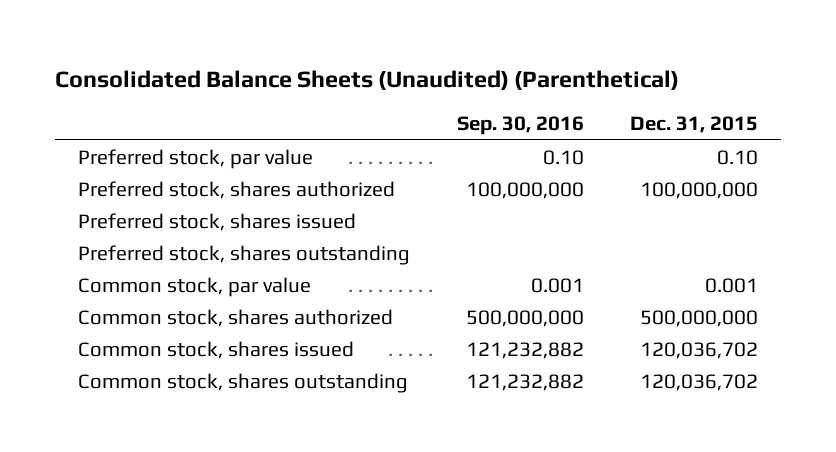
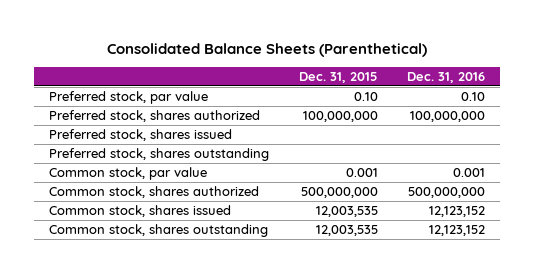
[54,69,679,90] Consolidated Balance Sheets (Unaudited) (Parenthetical) -> [107,43,428,58] Consolidated Balance Sheets (Parenthetical)
[456,116,584,136] Sep. 30, 2016 -> none
none -> [407,72,486,84] Dec. 31, 2016
[640,341,759,359] 120,036,702 -> [315,205,378,217] 12,003,535
[640,373,759,391] 120,036,702 -> [315,224,378,236] 12,003,535

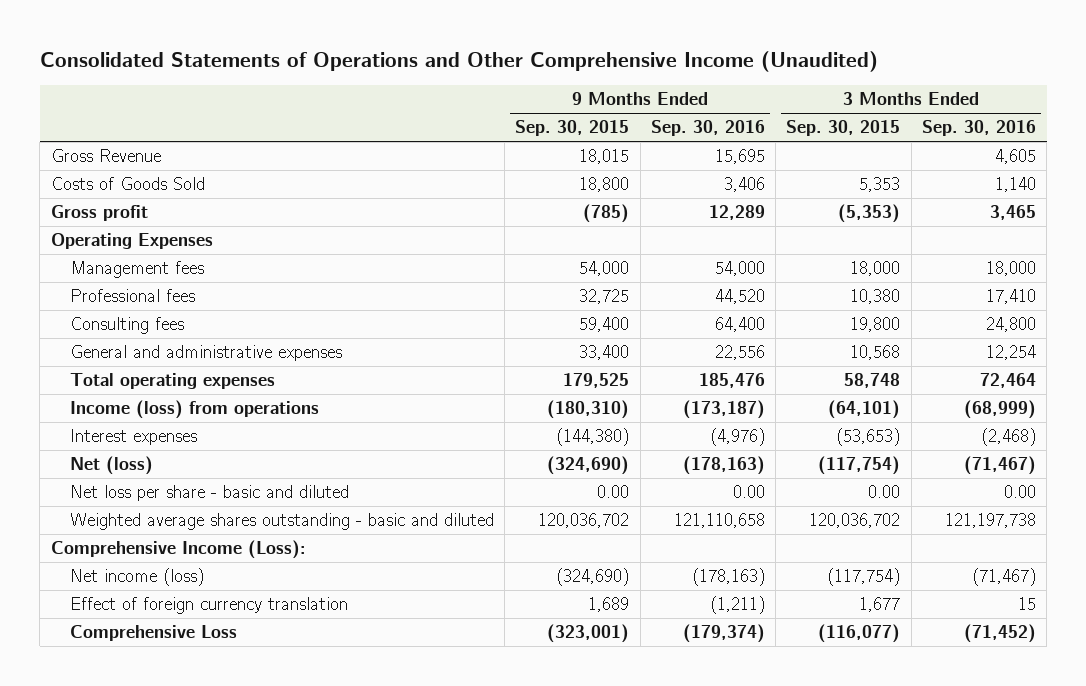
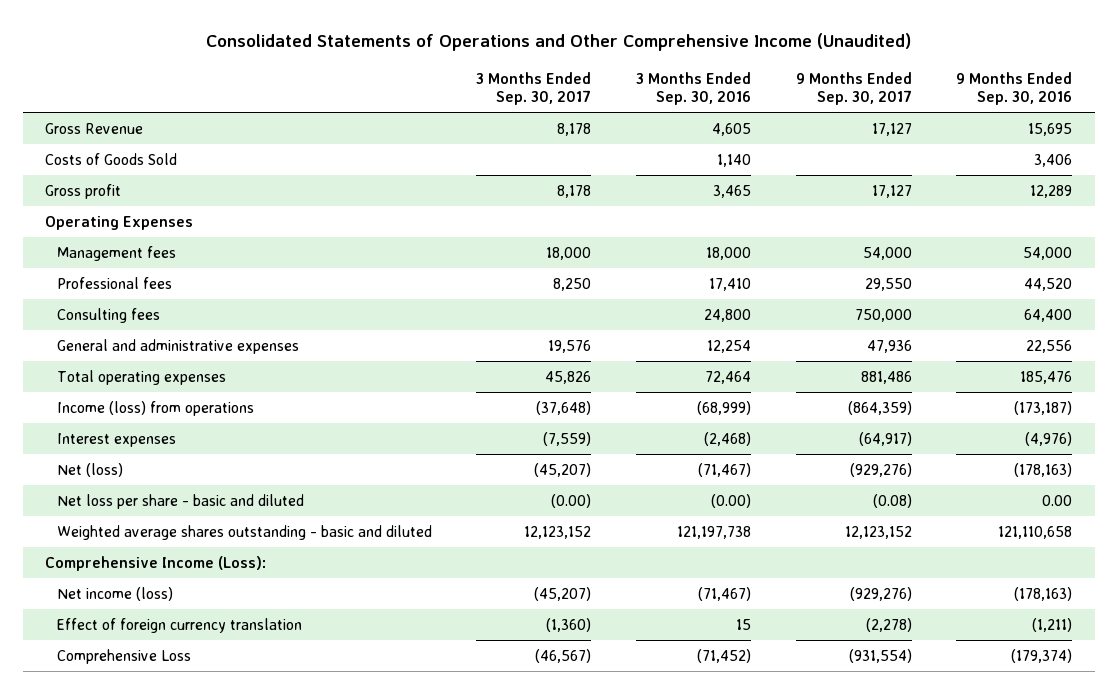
[515,120,630,137] Sep. 30, 2015 -> none
[786,120,901,137] Sep. 30, 2015 -> none
none -> [476,71,592,106] 3 Months Ended Sep. 30, 2017
none -> [795,71,912,106] 9 Months Ended Sep. 30, 2017
[1003,485,1036,499] 0.00 -> [711,493,752,508] (0.00)

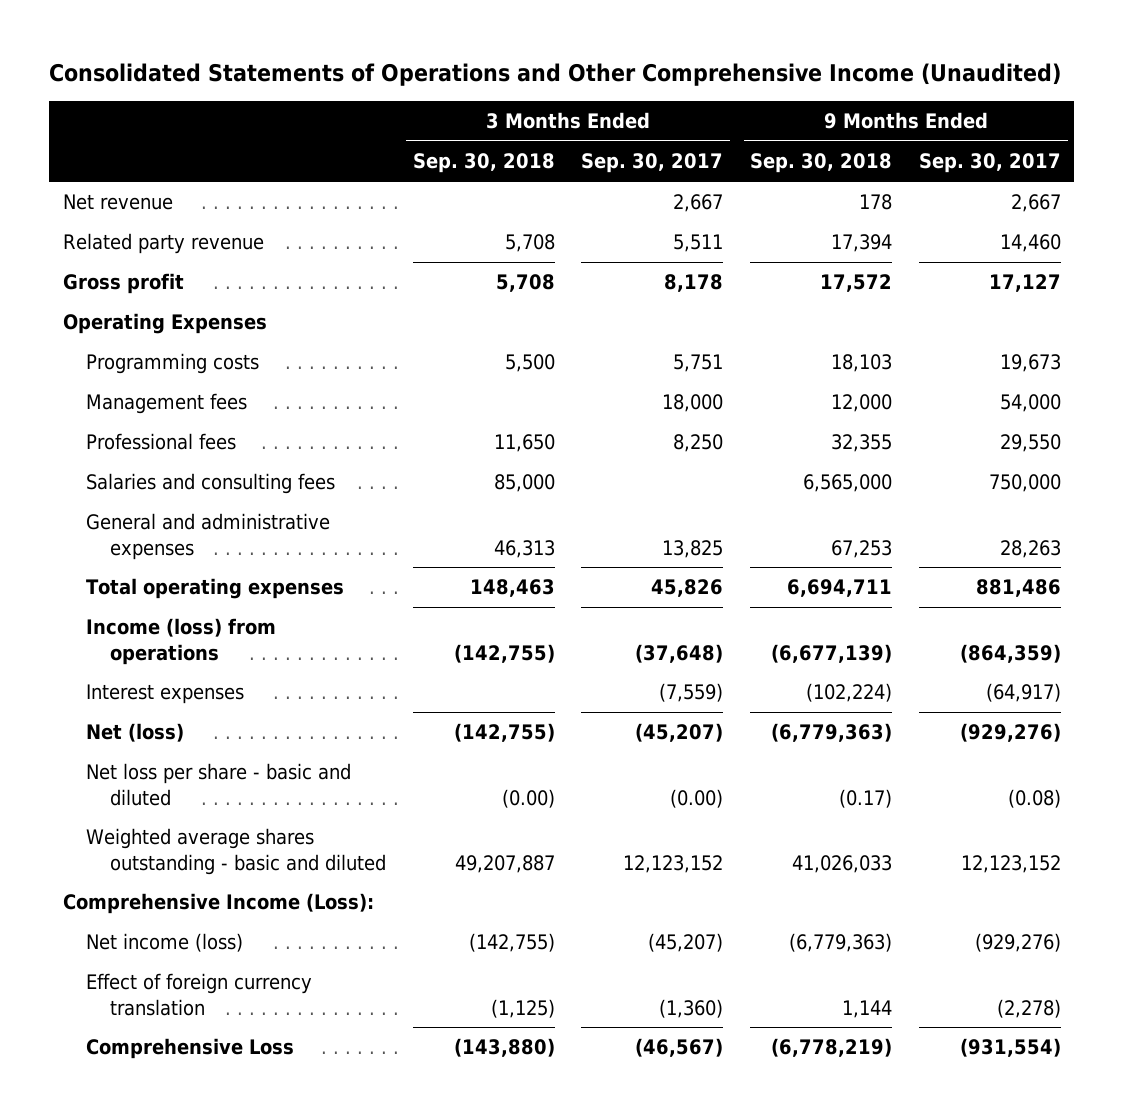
[636,71,752,106] 3 Months Ended Sep. 30, 2016 -> none
[956,71,1073,106] 9 Months Ended Sep. 30, 2016 -> none
none -> [412,153,555,174] Sep. 30, 2018
none -> [750,153,893,174] Sep. 30, 2018
[45,122,144,134] Gross Revenue -> none
[45,152,178,165] Costs of Goods Sold -> none
none -> [62,194,173,211] Net revenue
none -> [62,233,264,255] Related party revenue
none -> [86,353,260,375] Programming costs
[56,307,160,323] Consulting fees -> [86,473,336,495] Salaries and consulting fees
[548,339,592,353] 19,576 -> [662,539,724,558] 13,825
[866,339,912,353] 47,936 -> [999,539,1061,558] 28,263

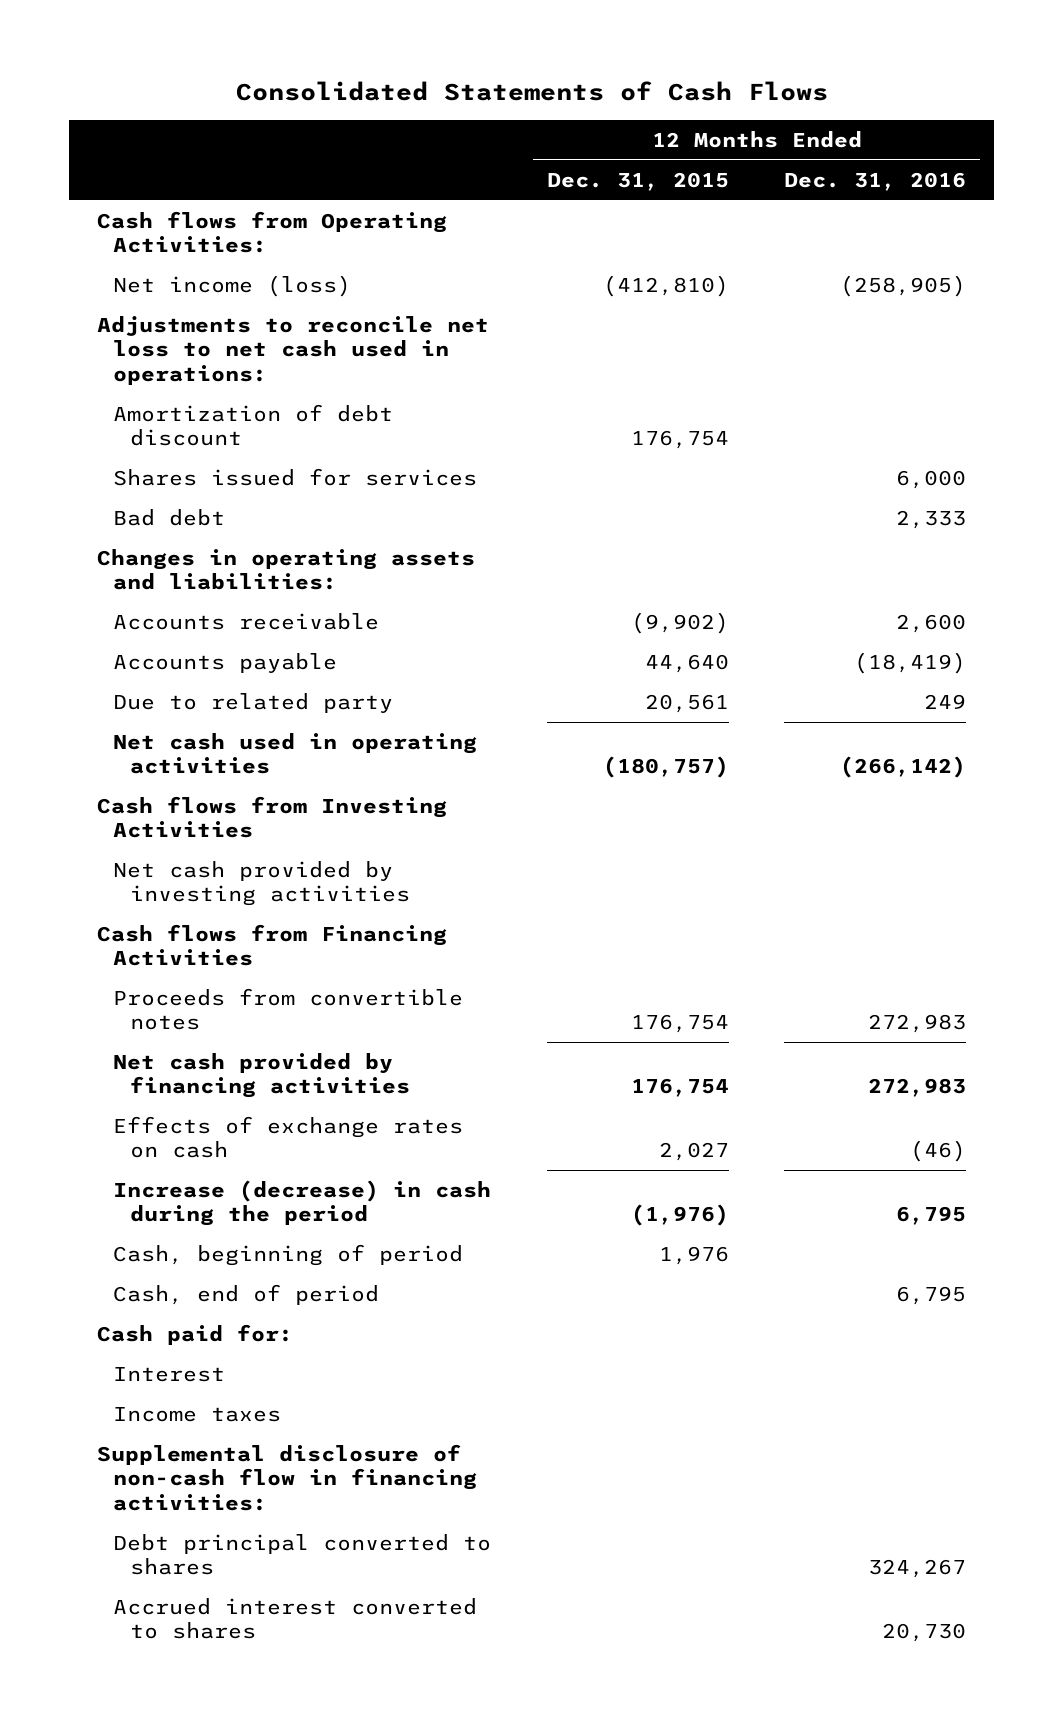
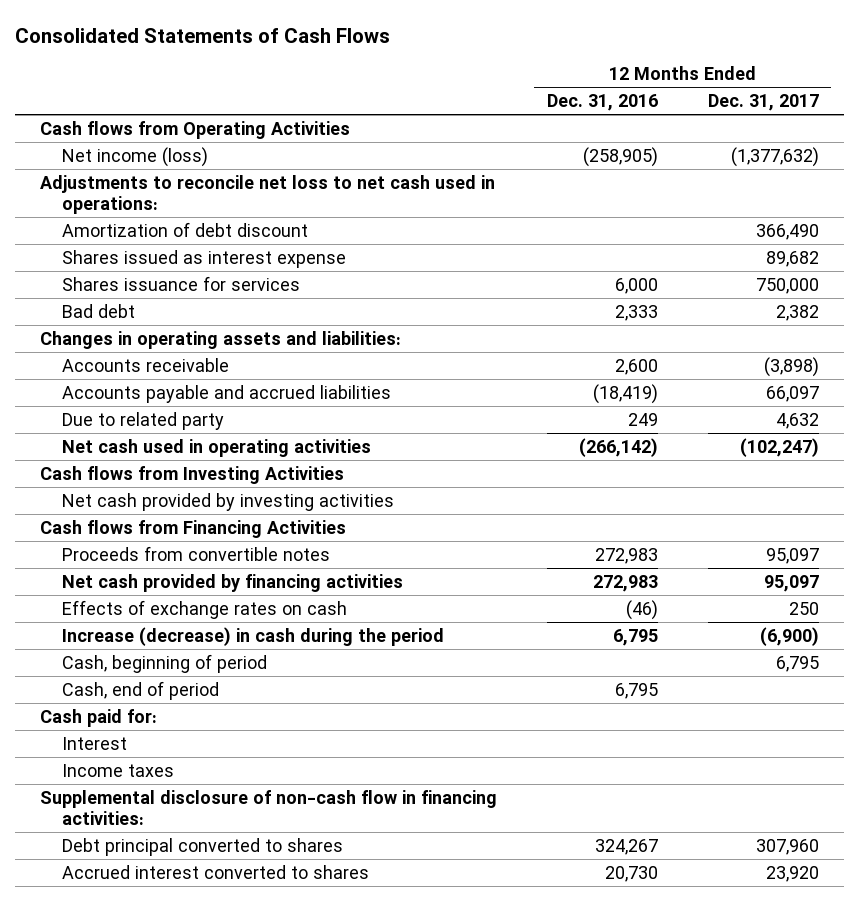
[546,171,729,191] Dec. 31, 2015 -> none
none -> [707,94,819,112] Dec. 31, 2017
[96,210,447,254] Cash flows from Operating Activities: -> [39,120,350,139] Cash flows from Operating Activities
none -> [61,249,346,268] Shares issued as interest expense
[113,467,478,486] Shares issued for services -> [61,275,300,291] Shares issuance for services
[113,652,338,673] Accounts payable -> [61,384,391,403] Accounts payable and accrued liabilities

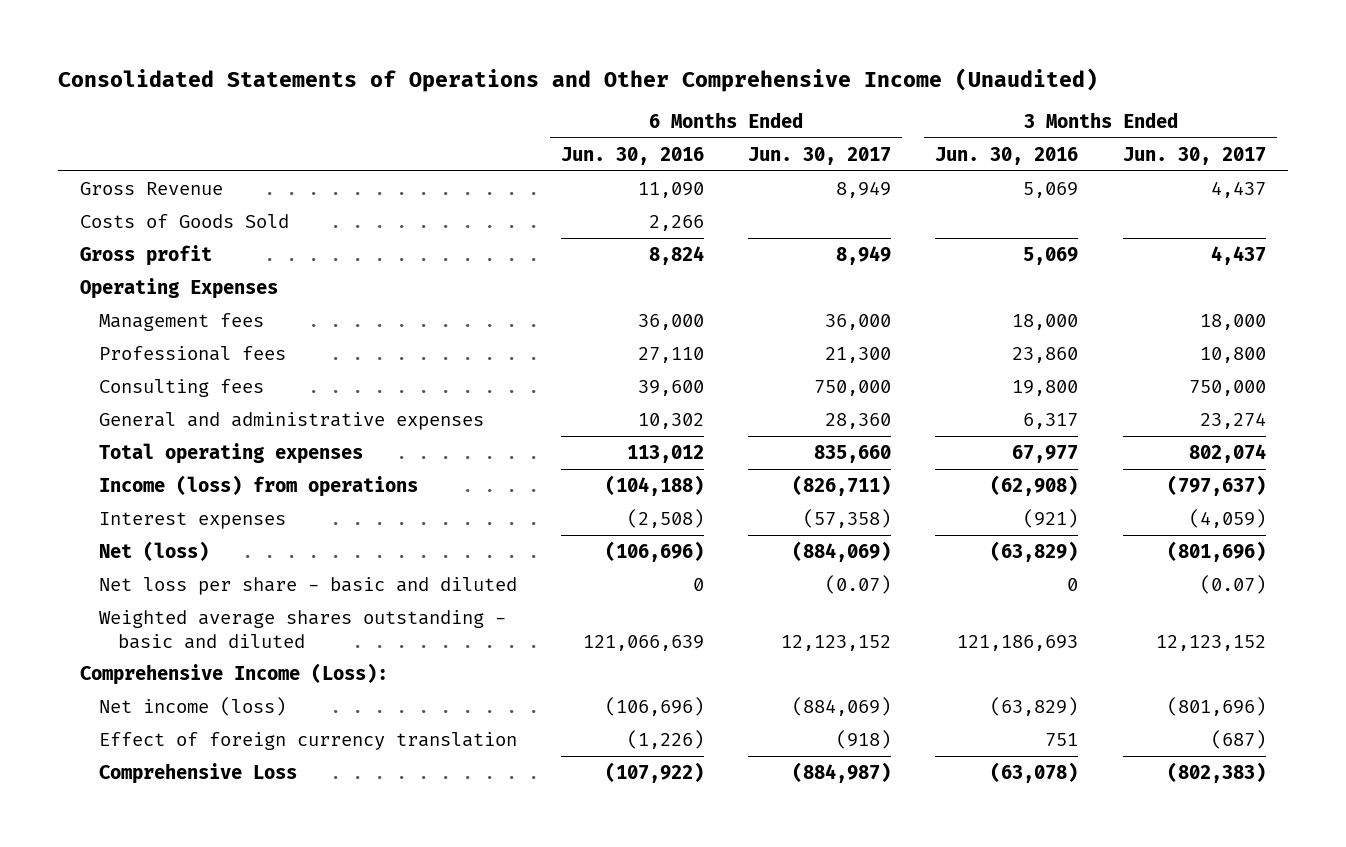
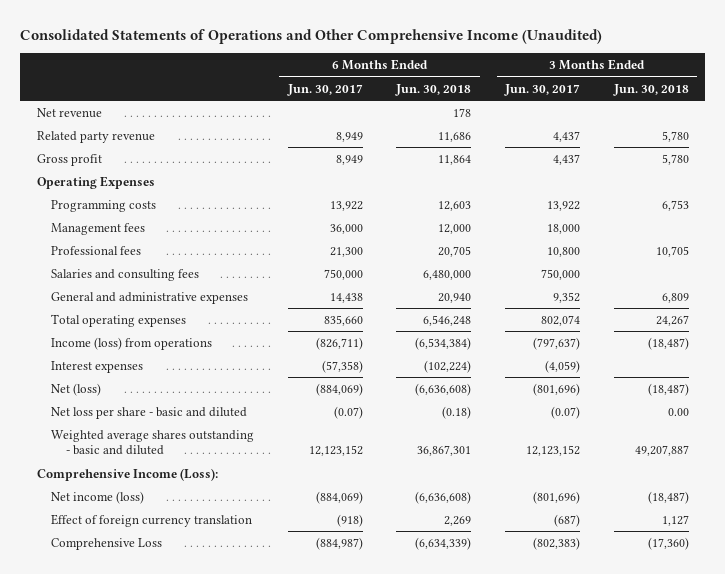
[561,146,705,165] Jun. 30, 2016 -> none
[935,146,1079,165] Jun. 30, 2016 -> none
none -> [395,83,472,96] Jun. 30, 2018
none -> [612,83,689,96] Jun. 30, 2018
[80,213,290,228] Costs of Goods Sold -> none
none -> [36,108,102,119] Net revenue
[80,181,224,195] Gross Revenue -> [36,131,155,144] Related party revenue
none -> [51,200,157,213] Programming costs
[98,378,264,397] Consulting fees -> [51,269,200,282] Salaries and consulting fees
[825,412,892,429] 28,360 -> [329,293,363,304] 14,438
[1199,411,1266,429] 23,274 -> [552,292,580,304] 9,352

